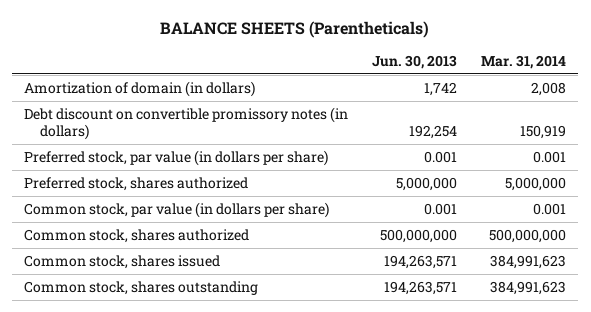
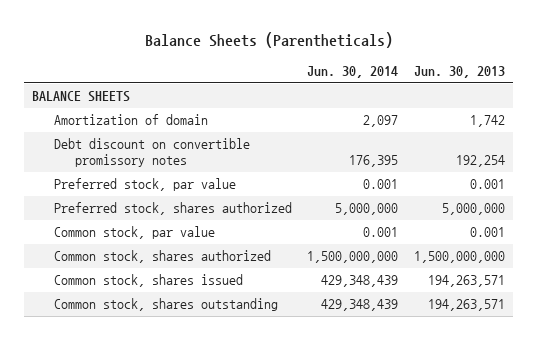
[160,21,430,39] BALANCE SHEETS (Parentheticals) -> [144,32,393,49] Balance Sheets (Parentheticals)
[481,55,567,70] Mar. 31, 2014 -> none
none -> [307,66,399,79] Jun. 30, 2014
none -> [32,91,131,103] BALANCE SHEETS
[24,80,256,97] Amortization of domain (in dollars) -> [53,114,208,126] Amortization of domain
[24,106,349,141] Debt discount on convertible promissory notes (in dollars) -> [53,138,250,168] Debt discount on convertible promissory notes
[24,149,329,166] Preferred stock, par value (in dollars per share) -> [53,178,236,192] Preferred stock, par value
[24,201,330,218] Common stock, par value (in dollars per share) -> [53,226,215,240] Common stock, par value
[380,228,458,243] 500,000,000 -> [414,251,506,264] 1,500,000,000

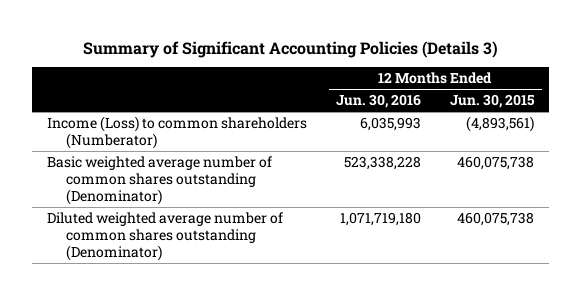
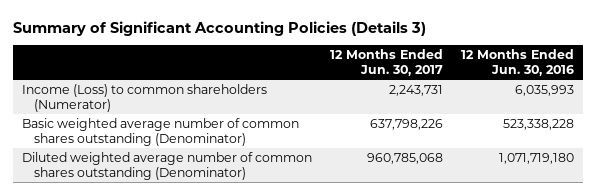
[450,94,536,109] Jun. 30, 2015 -> none
none -> [330,49,444,76] 12 Months Ended Jun. 30, 2017
[46,115,307,149] Income (Loss) to common shareholders (Numberator) -> [22,84,268,112] Income (Loss) to common shareholders (Numerator)

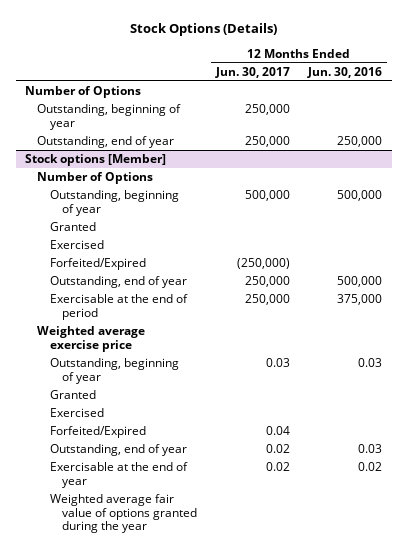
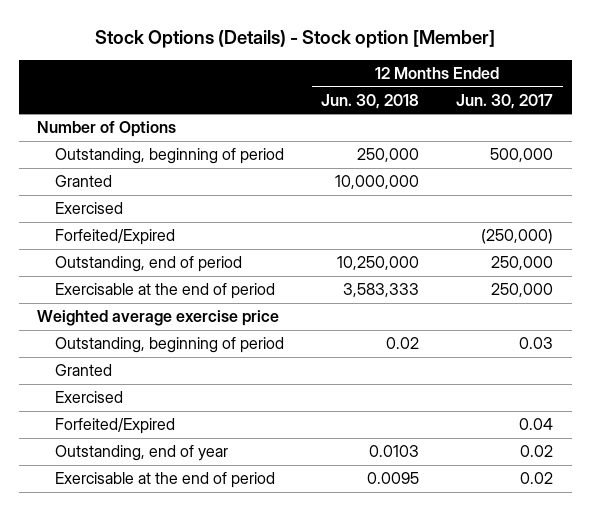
[129,23,277,37] Stock Options (Details) -> [95,29,496,48] Stock Options (Details) - Stock option [Member]
[307,66,383,78] Jun. 30, 2016 -> none
none -> [321,93,420,109] Jun. 30, 2018
[37,136,175,149] Outstanding, end of year -> none
[25,154,167,167] Stock options [Member] -> none
[37,172,154,185] Number of Options -> none
[49,190,179,216] Outstanding, beginning of year -> none
[37,104,182,130] Outstanding, beginning of year -> [54,148,284,165] Outstanding, beginning of period
[244,104,290,116] 250,000 -> [490,148,554,163] 500,000
[49,276,187,289] Outstanding, end of year -> [54,256,242,273] Outstanding, end of period
[49,358,179,384] Outstanding, beginning of year -> [54,337,284,354] Outstanding, beginning of period
[49,494,197,534] Weighted average fair value of options granted during the year -> none
[49,462,188,488] Exercisable at the end of year -> [54,472,275,489] Exercisable at the end of period

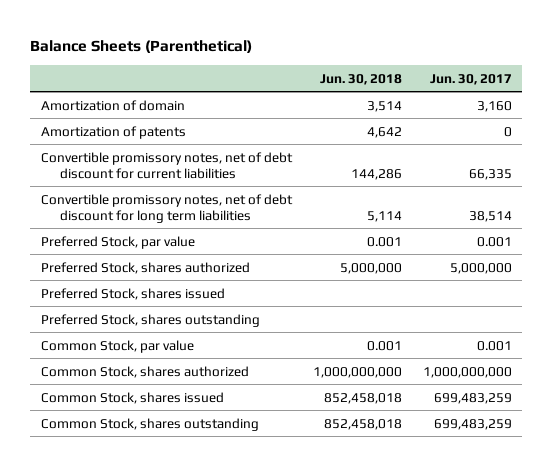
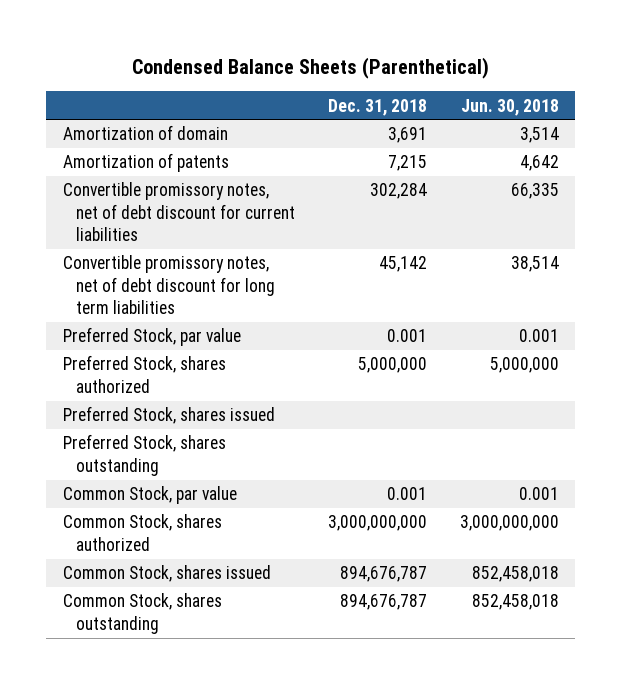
[30,40,253,54] Balance Sheets (Parenthetical) -> [131,56,489,79] Condensed Balance Sheets (Parenthetical)
[429,73,512,85] Jun. 30, 2017 -> none
none -> [328,98,428,116] Dec. 31, 2018
[350,168,402,180] 144,286 -> [510,183,559,200] 66,335
[366,210,402,222] 5,114 -> [510,256,559,273] 38,514
[312,366,402,378] 1,000,000,000 -> [459,515,559,532] 3,000,000,000

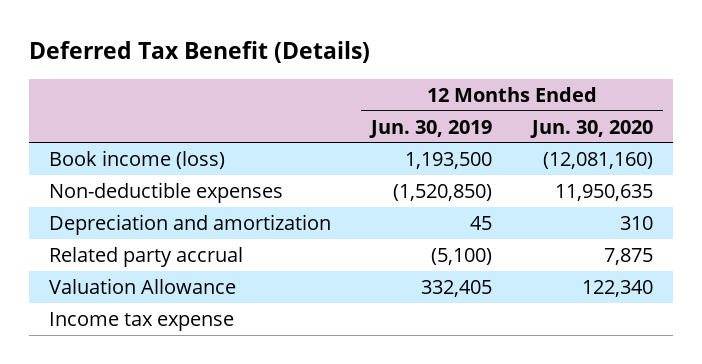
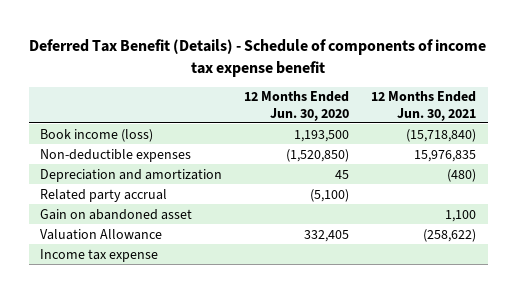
[28,41,370,64] Deferred Tax Benefit (Details) -> [29,38,487,77] Deferred Tax Benefit (Details) - Schedule of components of income tax expense benefit
[368,119,492,138] Jun. 30, 2019 -> none
none -> [371,91,477,121] 12 Months Ended Jun. 30, 2021
[542,151,653,169] (12,081,160) -> [294,129,350,142] 1,193,500
[554,183,653,201] 11,950,635 -> [286,148,350,162] (1,520,850)
[619,215,653,230] 310 -> [335,169,350,179] 45
[603,247,653,265] 7,875 -> [310,188,350,202] (5,100)
none -> [39,208,192,220] Gain on abandoned asset
[581,279,653,297] 122,340 -> [304,229,350,242] 332,405

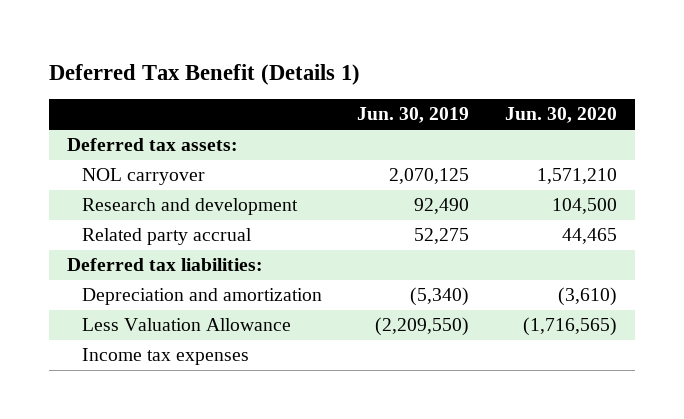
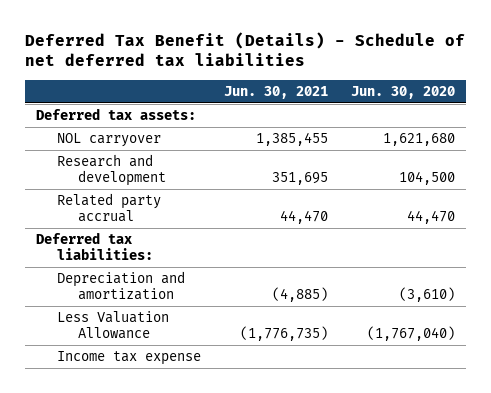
[49,63,361,85] Deferred Tax Benefit (Details 1) -> [24,31,465,67] Deferred Tax Benefit (Details) - Schedule of net deferred tax liabilities
[357,107,470,124] Jun. 30, 2019 -> none
none -> [223,85,328,99] Jun. 30, 2021
[536,168,617,185] 1,571,210 -> [382,133,455,147] 1,621,680
[561,228,617,245] 44,465 -> [406,210,455,225] 44,470
[522,317,617,337] (1,716,565) -> [366,326,455,342] (1,767,040)
[81,348,249,366] Income tax expenses -> [57,351,202,366] Income tax expense

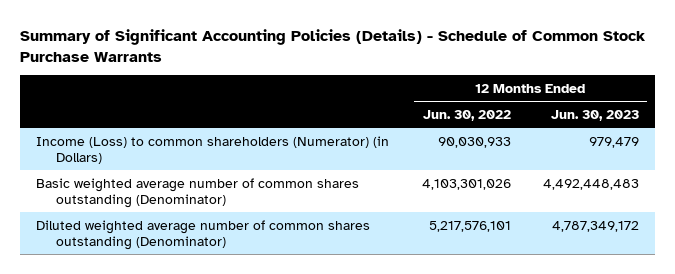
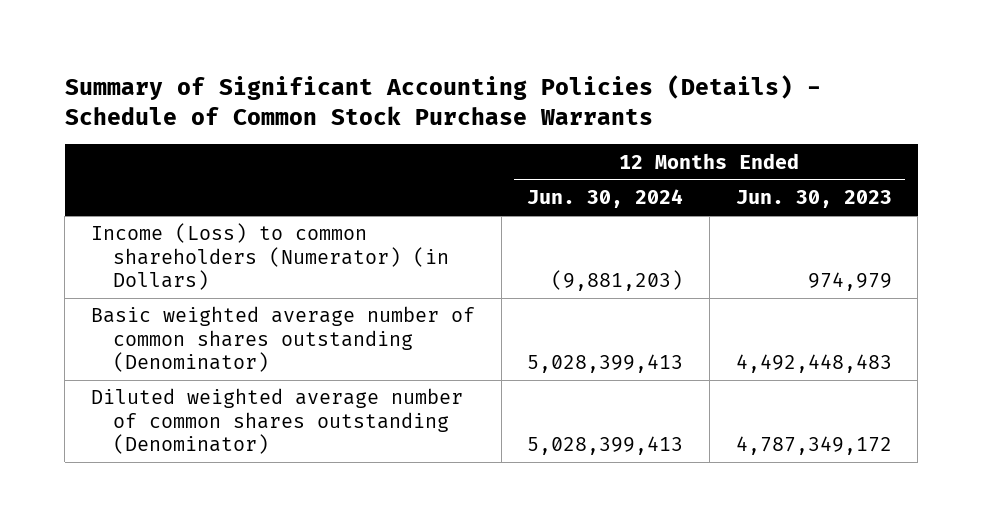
[422,109,511,121] Jun. 30, 2022 -> none
none -> [527,189,684,209] Jun. 30, 2024
[589,136,640,148] 979,479 -> [807,271,892,291] 974,979

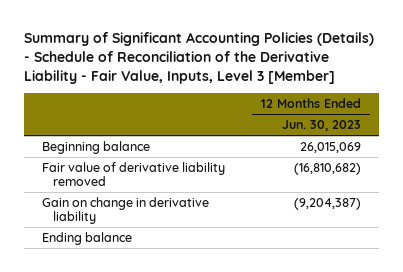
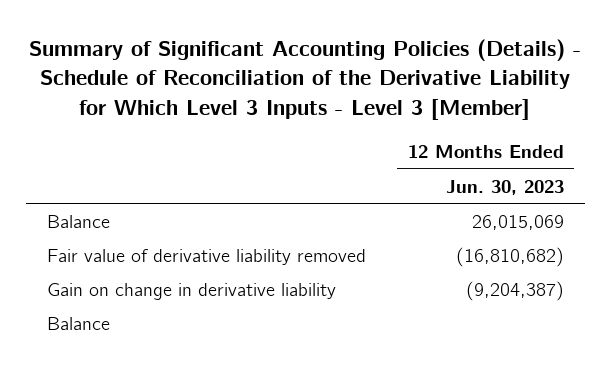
[23,31,374,85] Summary of Significant Accounting Policies (Details) - Schedule of Reconciliation of the Derivative Liability - Fair Value, Inputs, Level 3 [Member] -> [29,38,582,121] Summary of Significant Accounting Policies (Details) - Schedule of Reconciliation of the Derivative Liability for Which Level 3 Inputs - Level 3 [Member]
[41,140,150,154] Beginning balance -> [46,214,110,228] Balance
[41,231,132,245] Ending balance -> [46,316,110,330] Balance

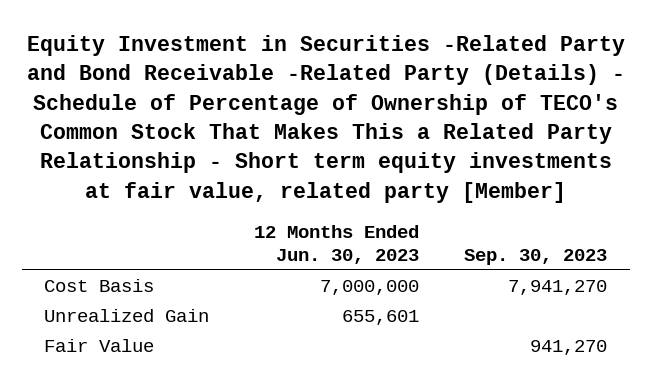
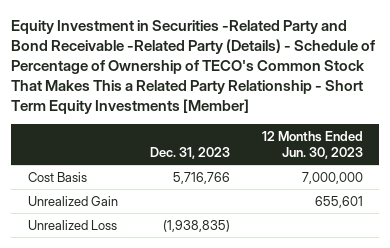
[26,35,625,203] Equity Investment in Securities -Related Party and Bond Receivable -Related Party (Details) - Schedule of Percentage of Ownership of TECO's Common Stock That Makes This a Related Party Relationship - Short term equity investments at fair value, related party [Member] -> [11,20,376,115] Equity Investment in Securities -Related Party and Bond Receivable -Related Party (Details) - Schedule of Percentage of Ownership of TECO's Common Stock That Makes This a Related Party Relationship - Short Term Equity Investments [Member]
[464,249,608,266] Sep. 30, 2023 -> none
none -> [149,146,230,159] Dec. 31, 2023
[44,339,155,353] Fair Value -> [27,219,117,230] Unrealized Loss

